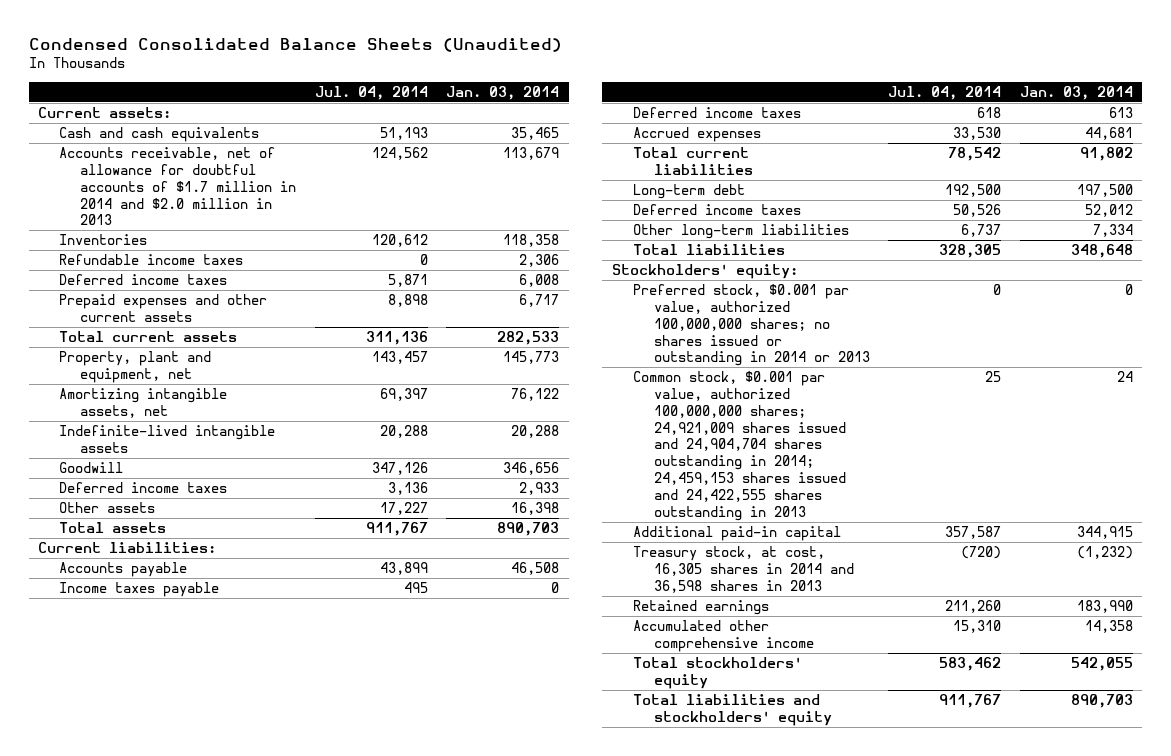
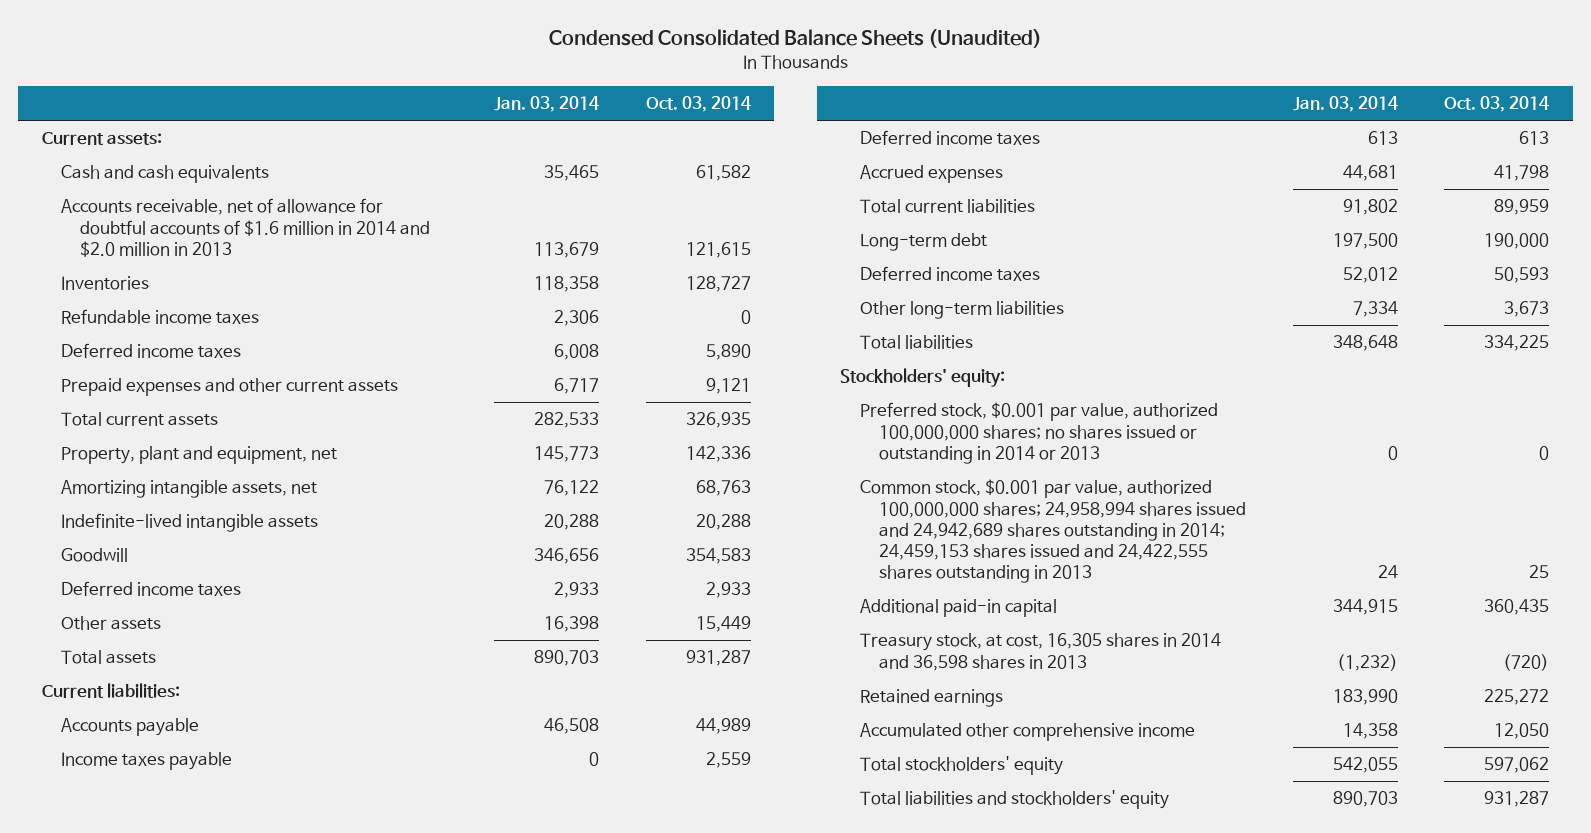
[314,85,428,100] Jul. 04, 2014 -> none
none -> [645,96,751,113] Oct. 03, 2014
[59,147,297,226] Accounts receivable, net of allowance for doubtful accounts of $1.7 million in 2014 and $2.0 million in 2013 -> [61,198,431,257] Accounts receivable, net of allowance for doubtful accounts of $1.6 million in 2014 and $2.0 million in 2013
[632,371,846,521] Common stock, $0.001 par value, authorized 100,000,000 shares; 24,921,009 shares issued and 24,904,704 shares outstanding in 2014; 24,459,153 shares issued and 24,422,555 shares outstanding in 2013 -> [859,479,1247,584] Common stock, $0.001 par value, authorized 100,000,000 shares; 24,958,994 shares issued and 24,942,689 shares outstanding in 2014; 24,459,153 shares issued and 24,422,555 shares outstanding in 2013

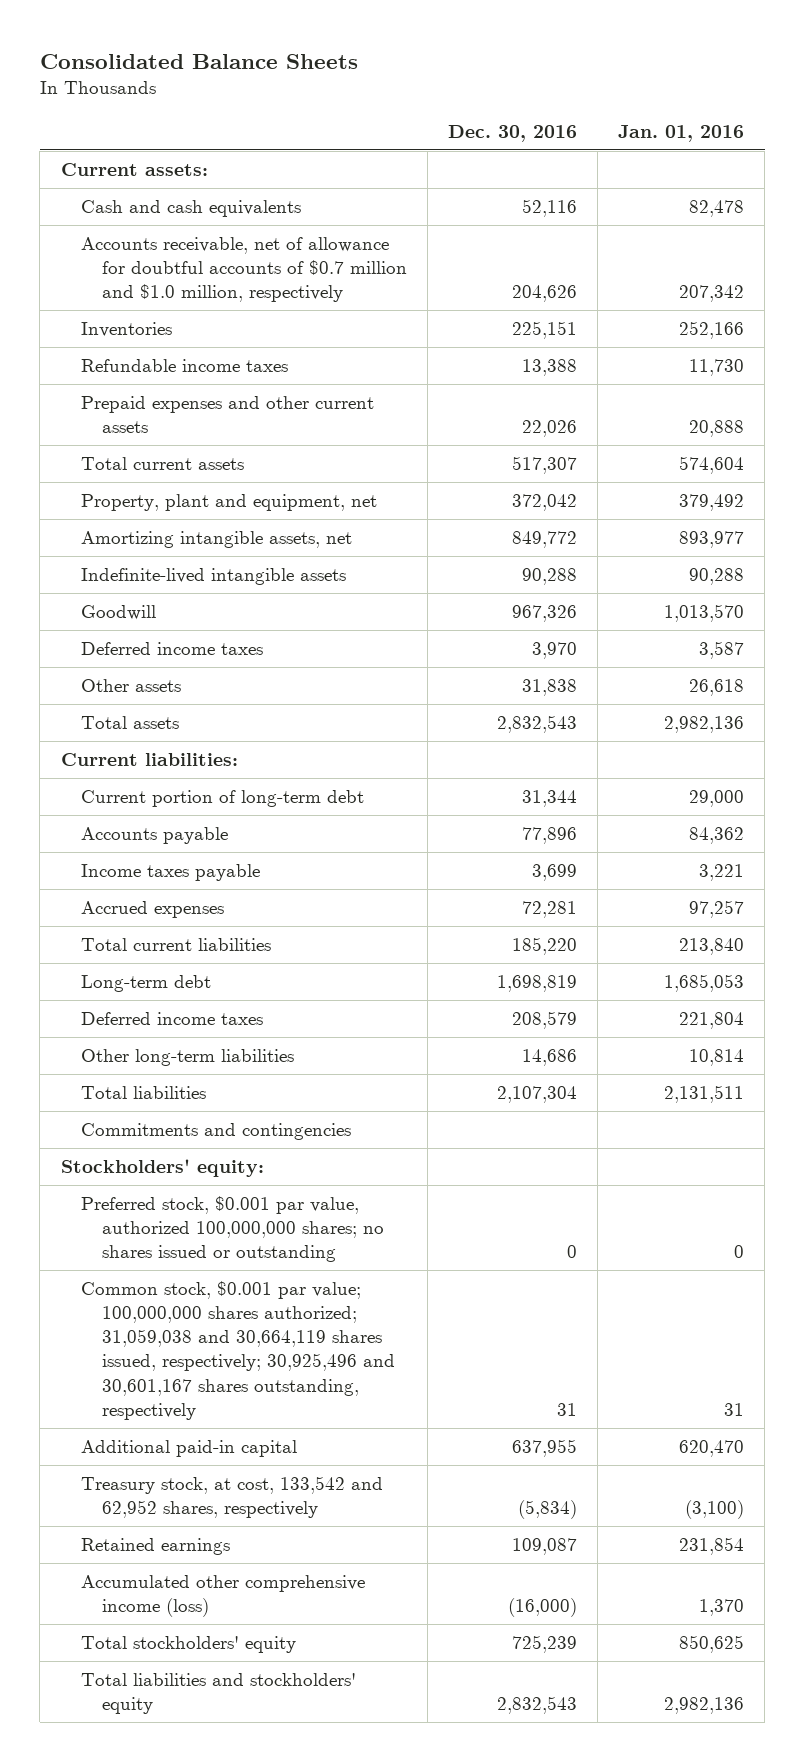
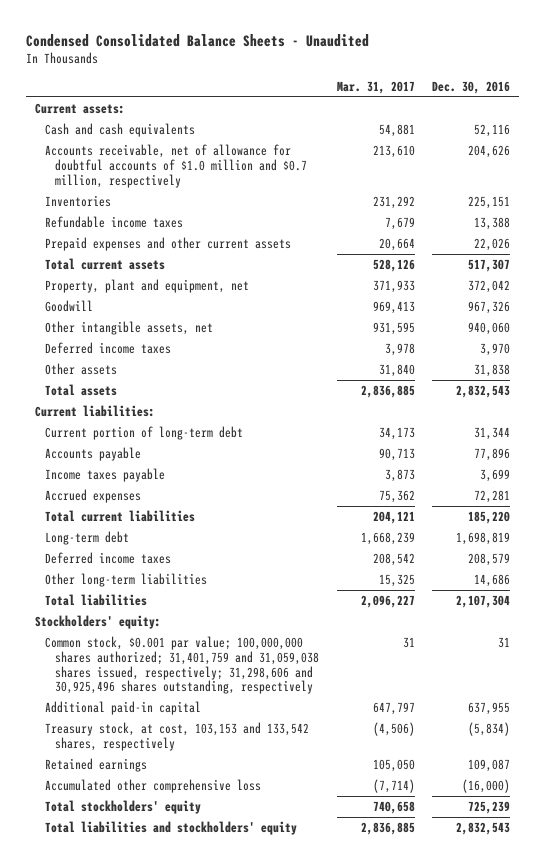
[39,53,358,69] Consolidated Balance Sheets -> [25,33,369,47] Condensed Consolidated Balance Sheets - Unaudited
[618,124,745,142] Jan. 01, 2016 -> none
none -> [336,80,415,94] Mar. 31, 2017
[81,236,407,303] Accounts receivable, net of allowance for doubtful accounts of $0.7 million and $1.0 million, respectively -> [44,143,308,188] Accounts receivable, net of allowance for doubtful accounts of $1.0 million and $0.7 million, respectively
[81,530,353,548] Amortizing intangible assets, net -> none
[81,567,347,585] Indefinite-lived intangible assets -> none
none -> [44,320,213,335] Other intangible assets, net
[81,1122,352,1140] Commitments and contingencies -> none
[81,1195,384,1263] Preferred stock, $0.001 par value, authorized 100,000,000 shares; no shares issued or outstanding -> none
[81,1280,395,1420] Common stock, $0.001 par value; 100,000,000 shares authorized; 31,059,038 and 30,664,119 shares issued, respectively; 30,925,496 and 30,601,167 shares outstanding, respectively -> [44,635,320,695] Common stock, $0.001 par value; 100,000,000 shares authorized; 31,401,759 and 31,059,038 shares issued, respectively; 31,298,606 and 30,925,496 shares outstanding, respectively
[81,1475,384,1519] Treasury stock, at cost, 133,542 and 62,952 shares, respectively -> [44,721,309,751] Treasury stock, at cost, 103,153 and 133,542 shares, respectively
[81,1574,366,1618] Accumulated other comprehensive income (loss) -> [44,778,261,793] Accumulated other comprehensive loss

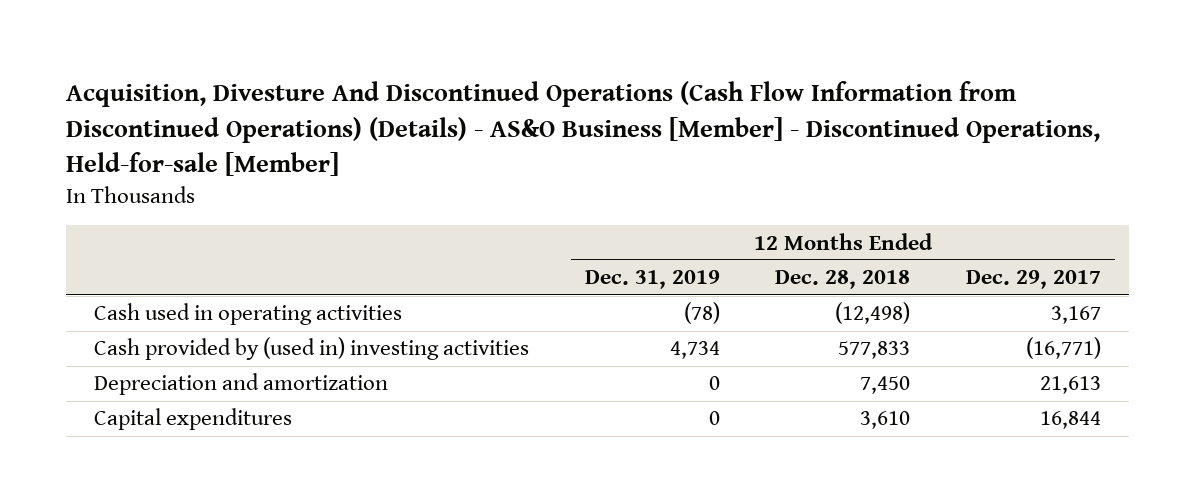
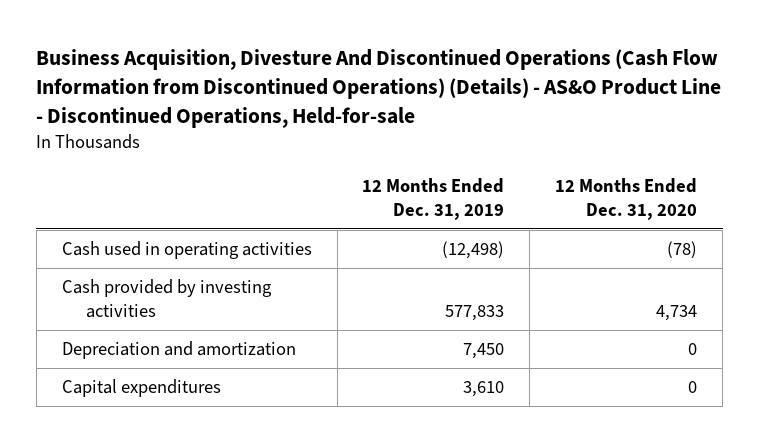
[66,81,1101,176] Acquisition, Divesture And Discontinued Operations (Cash Flow Information from Discontinued Operations) (Details) - AS&O Business [Member] - Discontinued Operations, Held-for-sale [Member] -> [36,49,722,129] Business Acquisition, Divesture And Discontinued Operations (Cash Flow Information from Discontinued Operations) (Details) - AS&O Product Line - Discontinued Operations, Held-for-sale
[775,270,911,290] Dec. 28, 2018 -> none
[966,270,1102,290] Dec. 29, 2017 -> none
none -> [555,177,698,220] 12 Months Ended Dec. 31, 2020
[683,302,720,325] (78) -> [442,241,505,260] (12,498)
[94,337,530,361] Cash provided by (used in) investing activities -> [61,279,272,319] Cash provided by investing activities
[669,341,720,360] 4,734 -> [445,305,505,322] 577,833
[708,376,720,391] 0 -> [463,343,505,360] 7,450
[708,411,720,426] 0 -> [463,381,505,398] 3,610

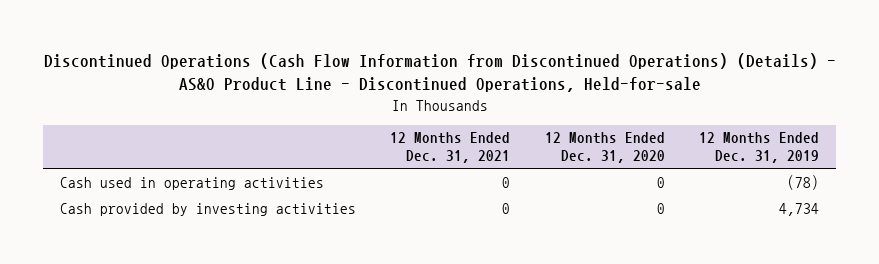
[36,49,722,129] Business Acquisition, Divesture And Discontinued Operations (Cash Flow Information from Discontinued Operations) (Details) - AS&O Product Line - Discontinued Operations, Held-for-sale -> [43,53,836,93] Discontinued Operations (Cash Flow Information from Discontinued Operations) (Details) - AS&O Product Line - Discontinued Operations, Held-for-sale
none -> [390,132,511,164] 12 Months Ended Dec. 31, 2021
[61,341,296,360] Depreciation and amortization -> none
[61,379,221,398] Capital expenditures -> none
[442,241,505,260] (12,498) -> [787,174,820,190] (78)
[667,241,698,259] (78) -> [656,176,665,188] 0
[445,305,505,322] 577,833 -> [779,202,820,216] 4,734
[656,305,698,322] 4,734 -> [656,202,665,214] 0

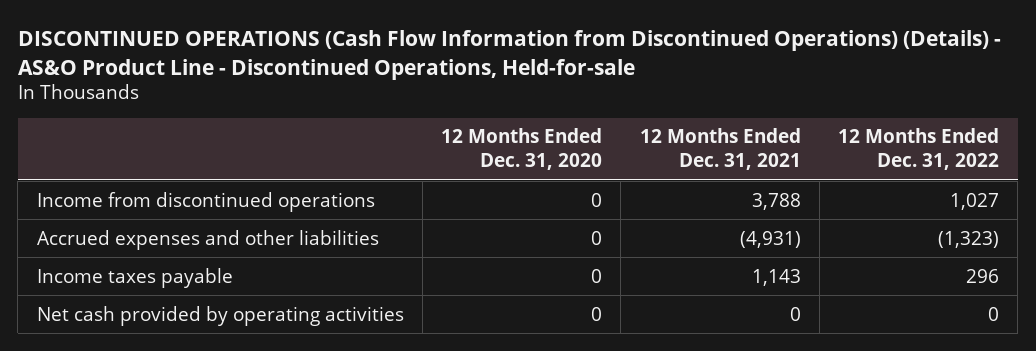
[43,53,836,93] Discontinued Operations (Cash Flow Information from Discontinued Operations) (Details) - AS&O Product Line - Discontinued Operations, Held-for-sale -> [17,30,1001,80] DISCONTINUED OPERATIONS (Cash Flow Information from Discontinued Operations) (Details) - AS&O Product Line - Discontinued Operations, Held-for-sale
[699,132,820,164] 12 Months Ended Dec. 31, 2019 -> none
none -> [838,128,1000,171] 12 Months Ended Dec. 31, 2022
[59,176,324,190] Cash used in operating activities -> none
none -> [36,191,375,212] Income from discontinued operations
none -> [36,229,379,250] Accrued expenses and other liabilities
none -> [36,267,233,288] Income taxes payable
[59,202,356,216] Cash provided by investing activities -> [36,305,404,326] Net cash provided by operating activities

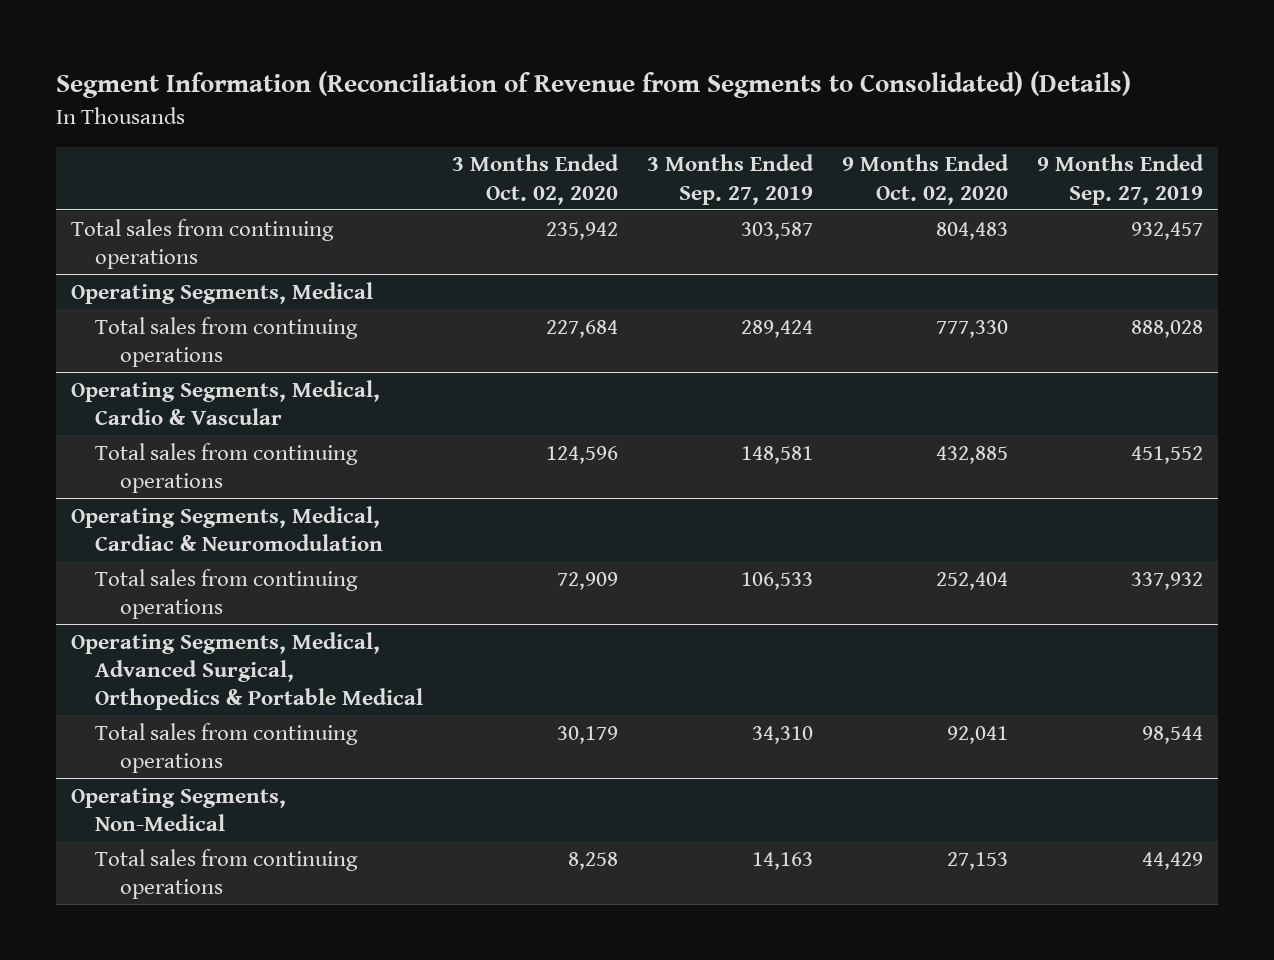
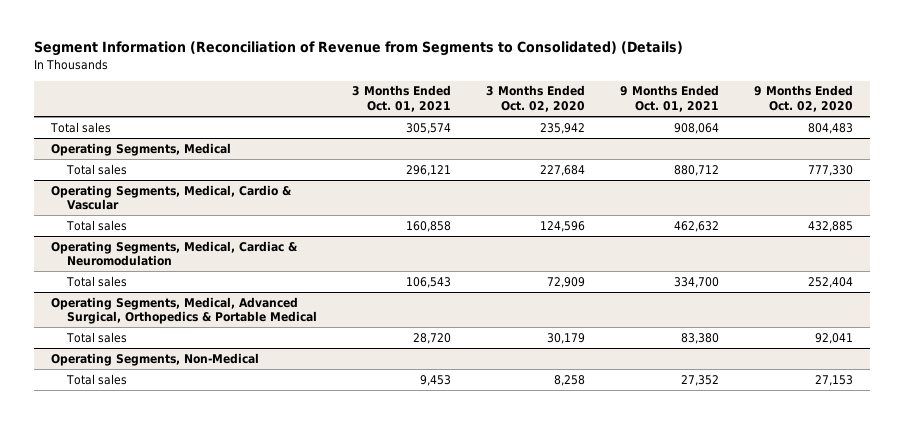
[647,154,815,205] 3 Months Ended Sep. 27, 2019 -> none
[1037,154,1205,205] 9 Months Ended Sep. 27, 2019 -> none
none -> [351,85,451,112] 3 Months Ended Oct. 01, 2021
none -> [619,85,719,112] 9 Months Ended Oct. 01, 2021
[70,218,334,269] Total sales from continuing operations -> [50,121,112,133] Total sales
[95,316,359,367] Total sales from continuing operations -> [66,163,128,175] Total sales
[95,442,359,493] Total sales from continuing operations -> [66,219,128,231] Total sales
[95,568,359,619] Total sales from continuing operations -> [66,275,128,287] Total sales
[95,722,359,773] Total sales from continuing operations -> [66,331,128,343] Total sales
[95,848,359,899] Total sales from continuing operations -> [66,373,128,385] Total sales

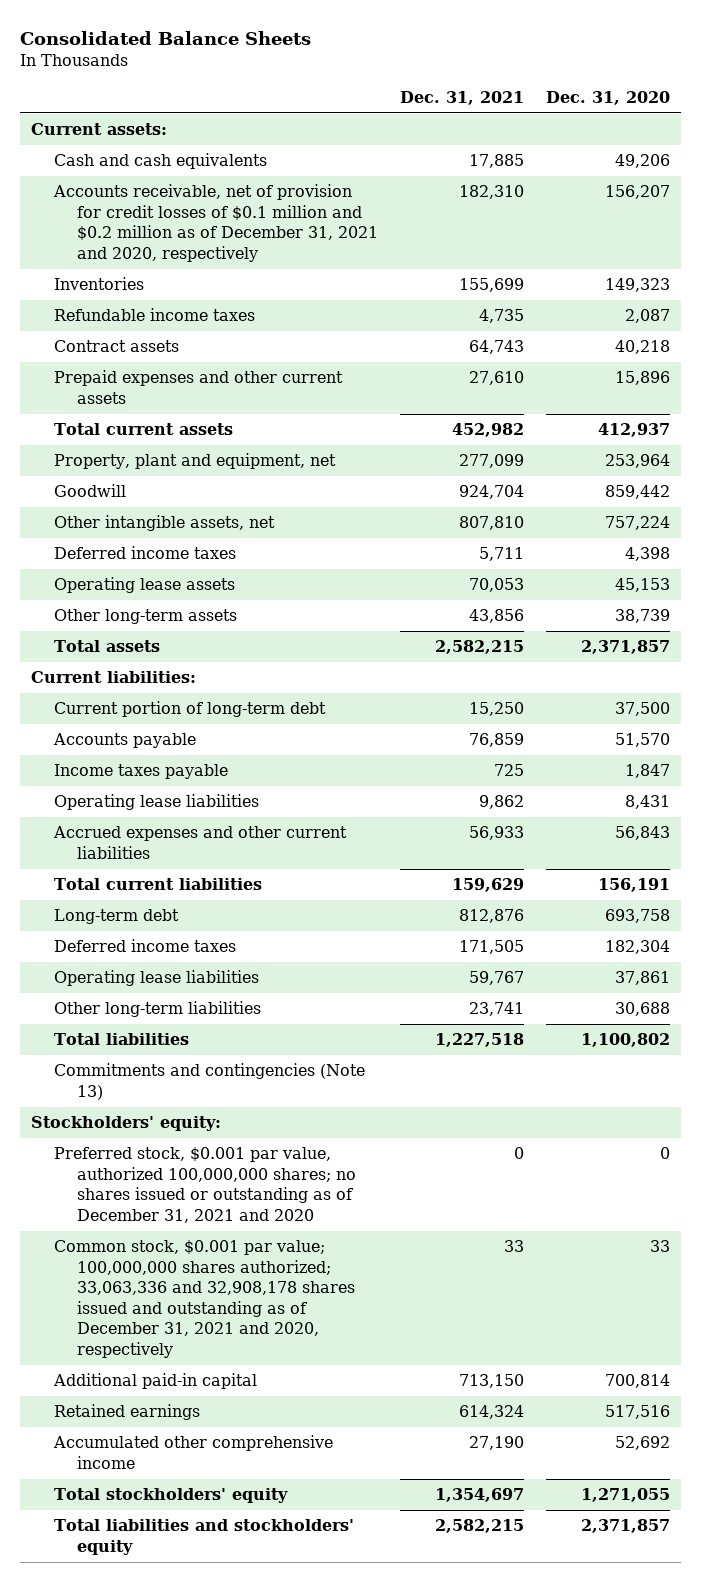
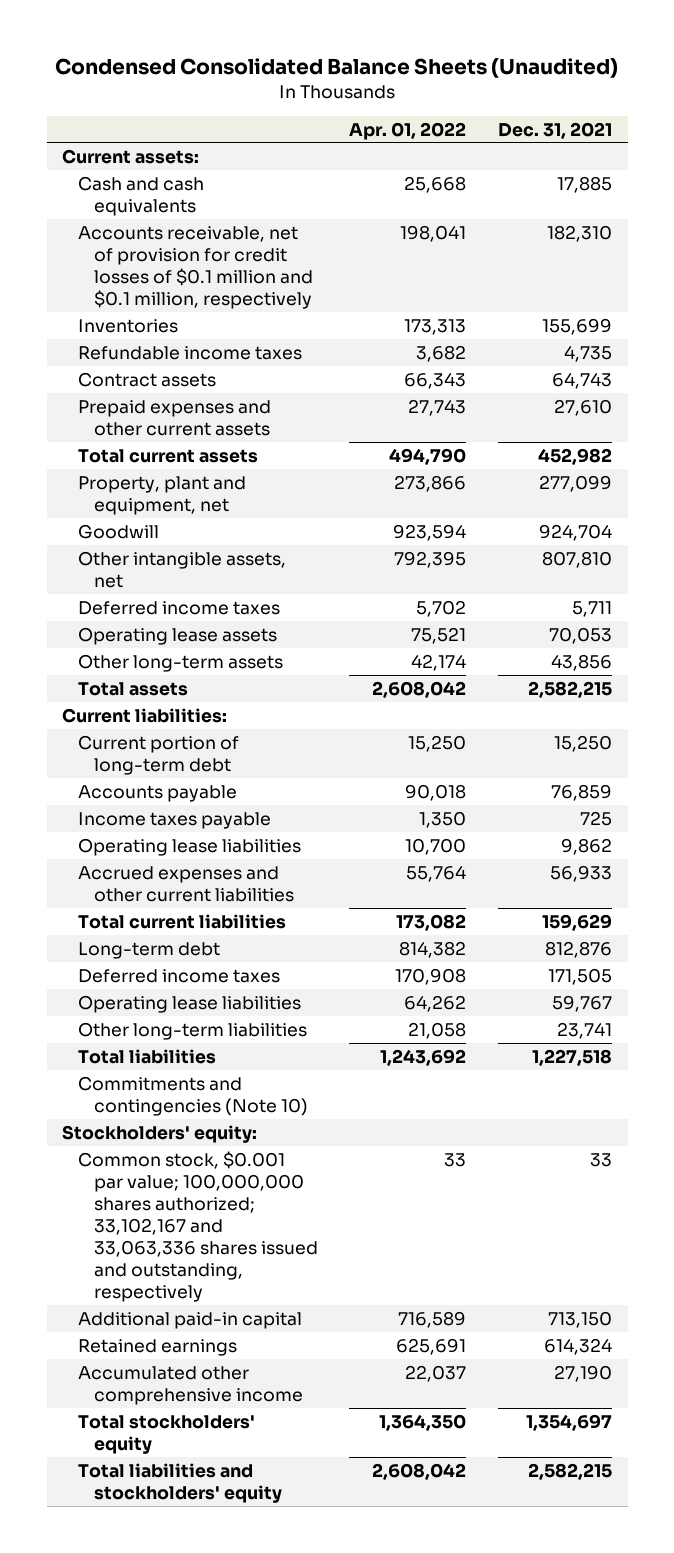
[19,30,311,45] Consolidated Balance Sheets -> [55,58,619,79] Condensed Consolidated Balance Sheets (Unaudited)
[545,91,670,106] Dec. 31, 2020 -> none
none -> [349,121,467,140] Apr. 01, 2022
[53,184,379,262] Accounts receivable, net of provision for credit losses of $0.1 million and $0.2 million as of December 31, 2021 and 2020, respectively -> [78,225,313,310] Accounts receivable, net of provision for credit losses of $0.1 million and $0.1 million, respectively
[54,1063,366,1100] Commitments and contingencies (Note 13) -> [78,1075,308,1116] Commitments and contingencies (Note 10)
[54,1147,357,1223] Preferred stock, $0.001 par value, authorized 100,000,000 shares; no shares issued or outstanding as of December 31, 2021 and 2020 -> none
[54,1240,356,1358] Common stock, $0.001 par value; 100,000,000 shares authorized; 33,063,336 and 32,908,178 shares issued and outstanding as of December 31, 2021 and 2020, respectively -> [78,1150,318,1303] Common stock, $0.001 par value; 100,000,000 shares authorized; 33,102,167 and 33,063,336 shares issued and outstanding, respectively

